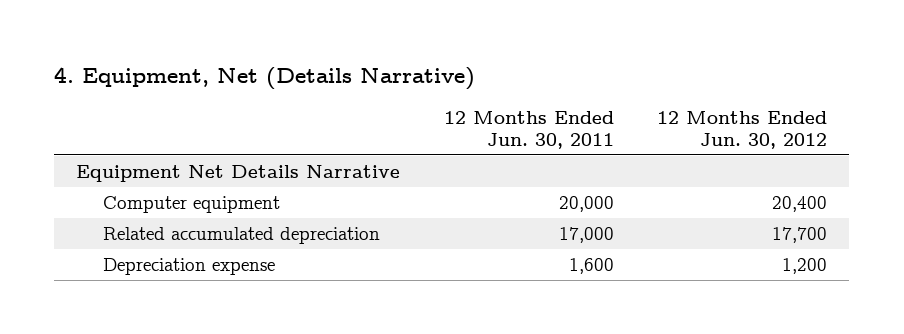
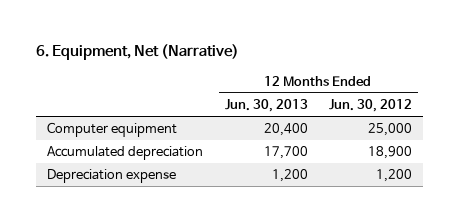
[54,67,476,91] 4. Equipment, Net (Details Narrative) -> [36,44,240,61] 6. Equipment, Net (Narrative)
[443,111,614,149] 12 Months Ended Jun. 30, 2011 -> none
none -> [224,99,308,113] Jun. 30, 2013
[76,164,401,182] Equipment Net Details Narrative -> none
[772,195,828,212] 20,400 -> [368,123,413,137] 25,000
[103,226,381,244] Related accumulated depreciation -> [46,146,203,161] Accumulated depreciation
[772,226,828,243] 17,700 -> [368,146,413,160] 18,900

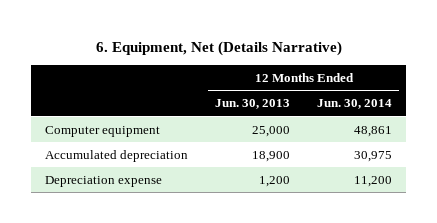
[36,44,240,61] 6. Equipment, Net (Narrative) -> [95,40,342,56] 6. Equipment, Net (Details Narrative)
[329,99,413,113] Jun. 30, 2012 -> none
none -> [317,99,393,110] Jun. 30, 2014
[263,123,308,137] 20,400 -> [252,126,291,138] 25,000
[263,146,308,160] 17,700 -> [252,151,291,163] 18,900

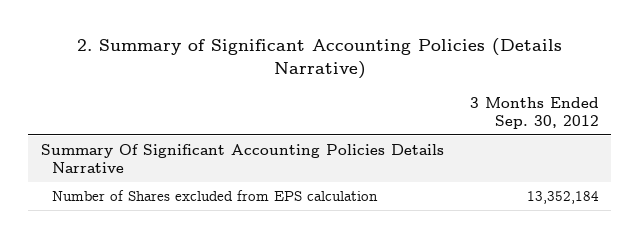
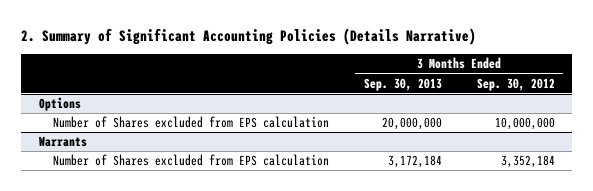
none -> [363,77,442,91] Sep. 30, 2013
[40,144,444,173] Summary Of Significant Accounting Policies Details Narrative -> none
none -> [38,97,81,112] Options
[526,191,599,205] 13,352,184 -> [494,117,555,131] 10,000,000
none -> [38,136,87,148] Warrants
none -> [53,154,330,167] Number of Shares excluded from EPS calculation

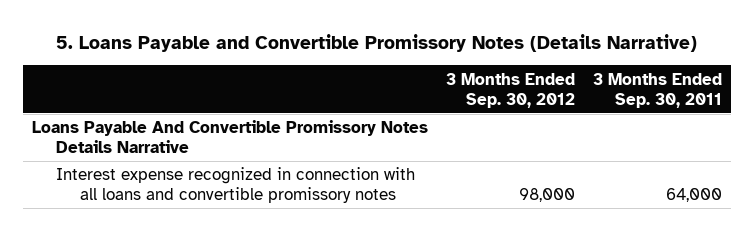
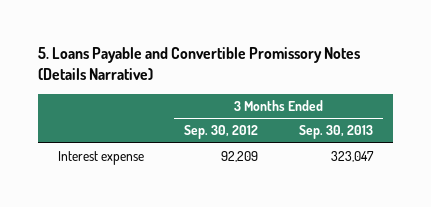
[592,72,722,108] 3 Months Ended Sep. 30, 2011 -> none
none -> [298,125,373,140] Sep. 30, 2013
[32,120,429,154] Loans Payable And Convertible Promissory Notes Details Narrative -> none
[55,167,415,204] Interest expense recognized in connection with all loans and convertible promissory notes -> none
none -> [58,151,145,166] Interest expense

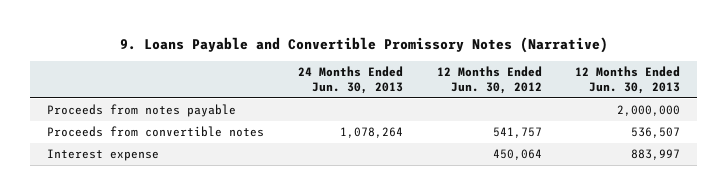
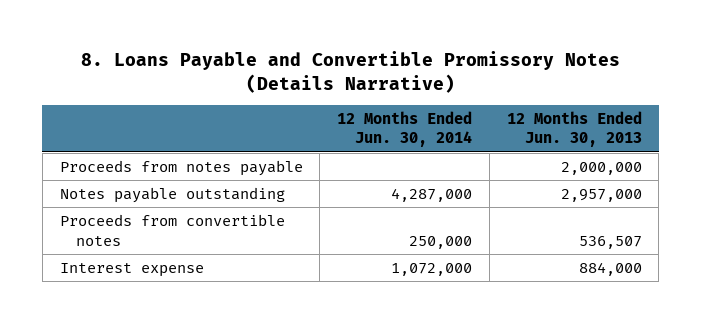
[119,36,608,53] 9. Loans Payable and Convertible Promissory Notes (Narrative) -> [80,50,620,93] 8. Loans Payable and Convertible Promissory Notes (Details Narrative)
[297,65,403,95] 24 Months Ended Jun. 30, 2013 -> none
[436,65,542,95] 12 Months Ended Jun. 30, 2012 -> none
none -> [337,110,473,148] 12 Months Ended Jun. 30, 2014
none -> [59,187,285,204] Notes payable outstanding
[631,149,681,161] 883,997 -> [578,262,642,277] 884,000

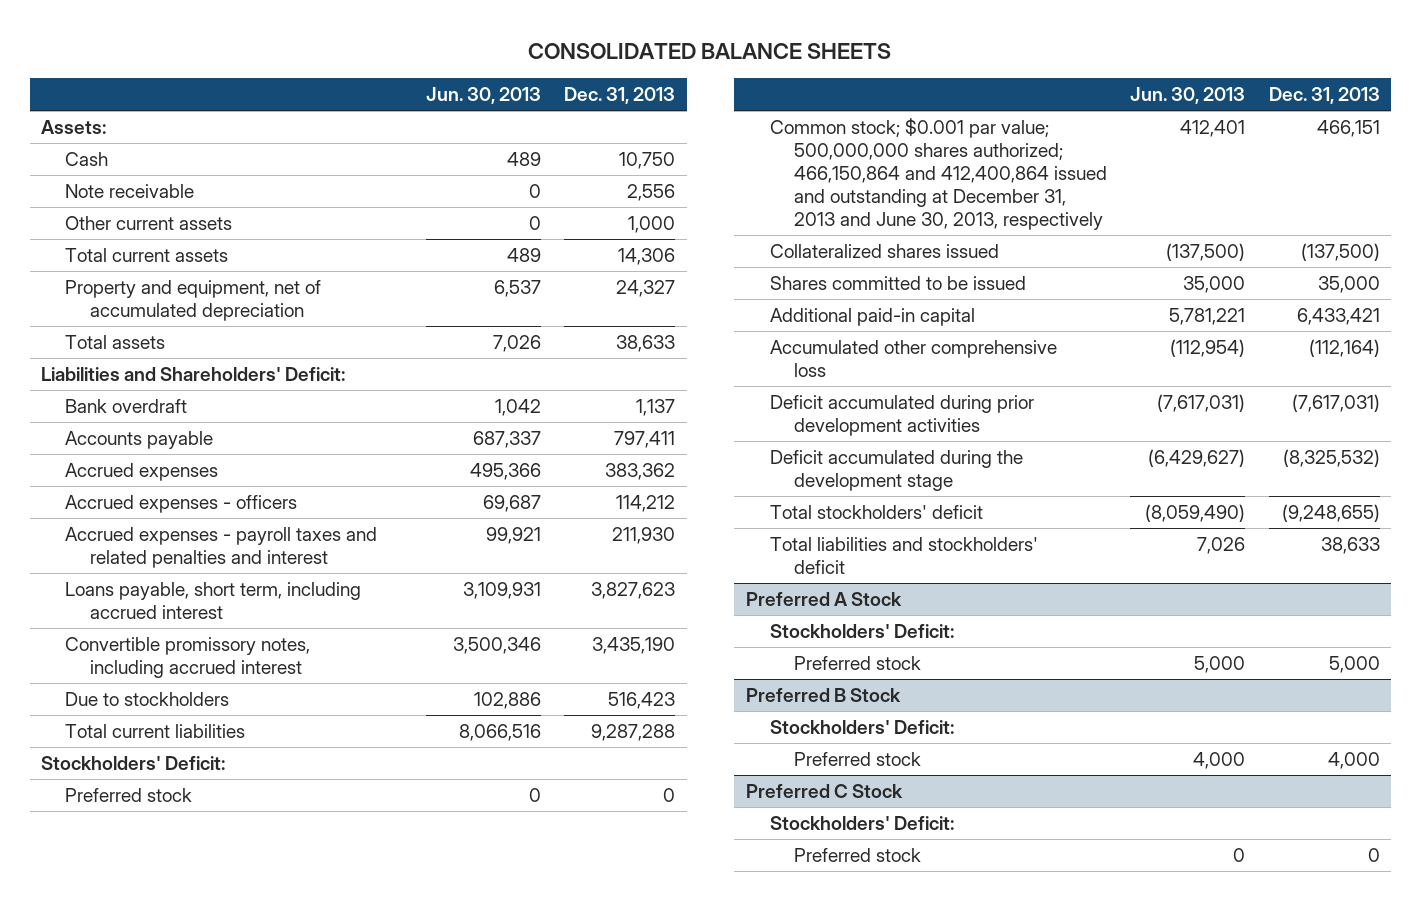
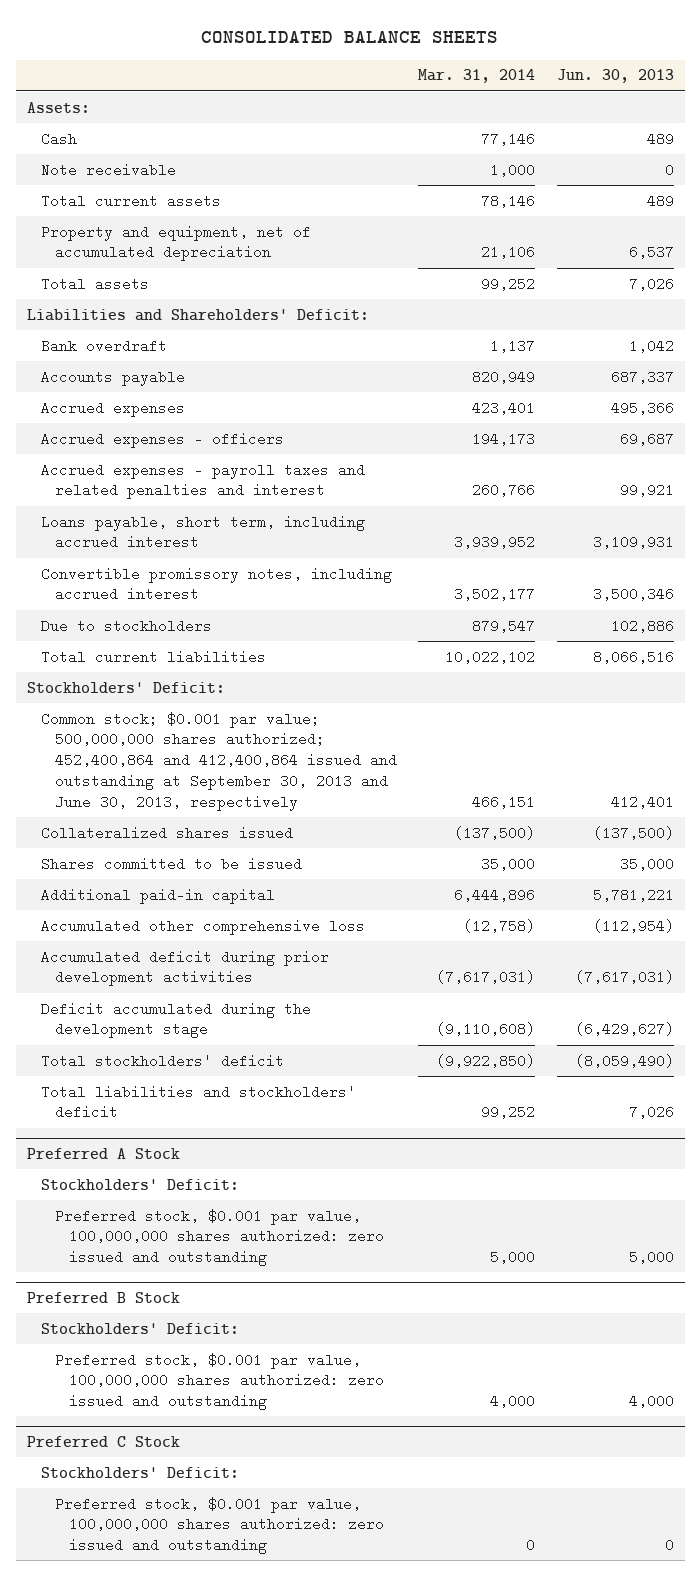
[563,87,675,105] Dec. 31, 2013 -> none
none -> [418,69,536,84] Mar. 31, 2014
[65,216,233,231] Other current assets -> none
[65,788,193,803] Preferred stock -> none
[770,118,1108,230] Common stock; $0.001 par value; 500,000,000 shares authorized; 466,150,864 and 412,400,864 issued and outstanding at December 31, 2013 and June 30, 2013, respectively -> [40,711,397,811] Common stock; $0.001 par value; 500,000,000 shares authorized; 452,400,864 and 412,400,864 issued and outstanding at September 30, 2013 and June 30, 2013, respectively
[770,395,1035,436] Deficit accumulated during prior development activities -> [40,949,329,987] Accumulated deficit during prior development activities
[794,656,922,671] Preferred stock -> [54,1208,385,1267] Preferred stock, $0.001 par value, 100,000,000 shares authorized: zero issued and outstanding
[794,752,922,767] Preferred stock -> [54,1352,385,1411] Preferred stock, $0.001 par value, 100,000,000 shares authorized: zero issued and outstanding
[794,848,922,863] Preferred stock -> [54,1496,385,1555] Preferred stock, $0.001 par value, 100,000,000 shares authorized: zero issued and outstanding

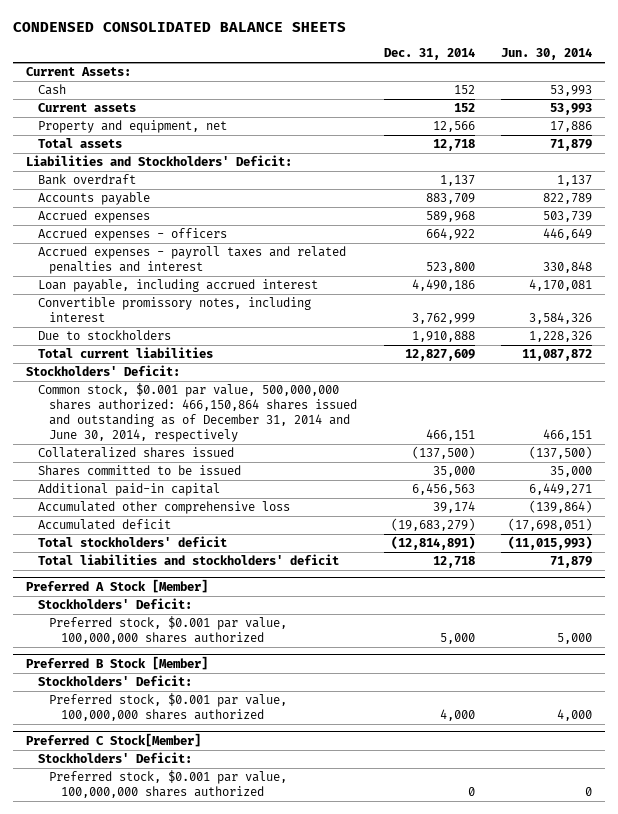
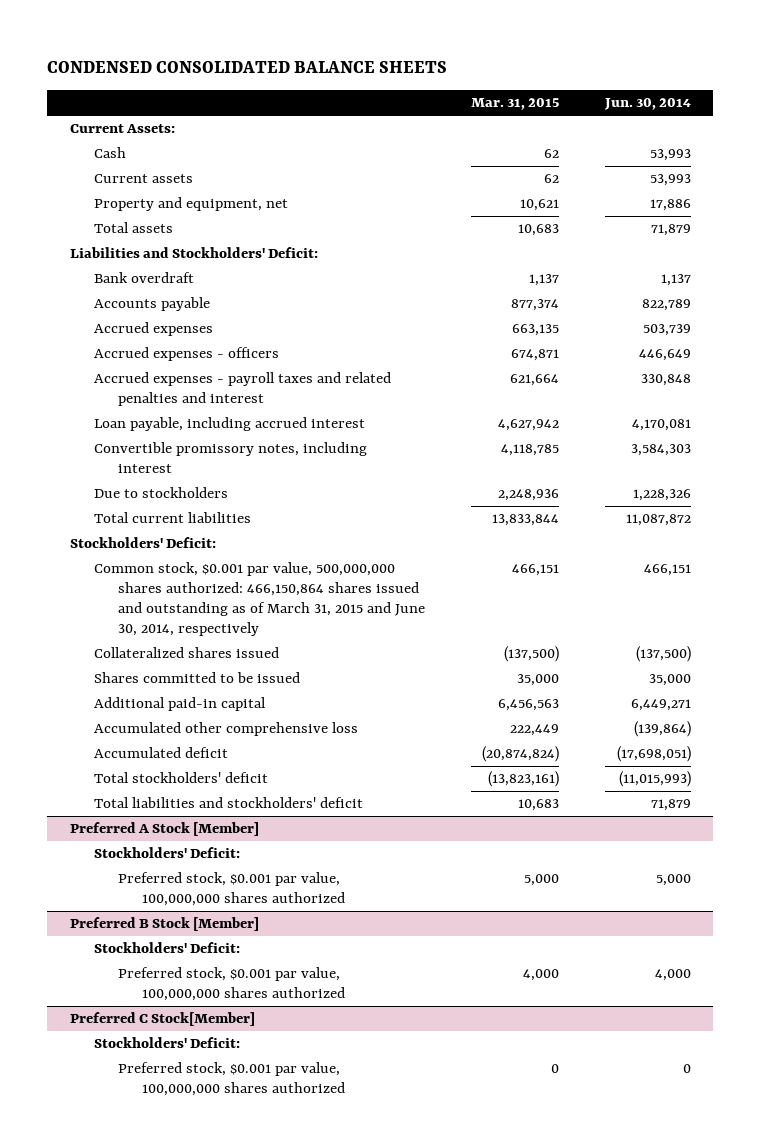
[383,48,475,61] Dec. 31, 2014 -> none
none -> [470,98,559,111] Mar. 31, 2015
[528,312,592,325] 3,584,326 -> [630,444,691,457] 3,584,303
[37,383,358,442] Common stock, $0.001 par value, 500,000,000 shares authorized: 466,150,864 shares issued and outstanding as of December 31, 2014 and June 30, 2014, respectively -> [93,562,425,637] Common stock, $0.001 par value, 500,000,000 shares authorized: 466,150,864 shares issued and outstanding as of March 31, 2015 and June 30, 2014, respectively

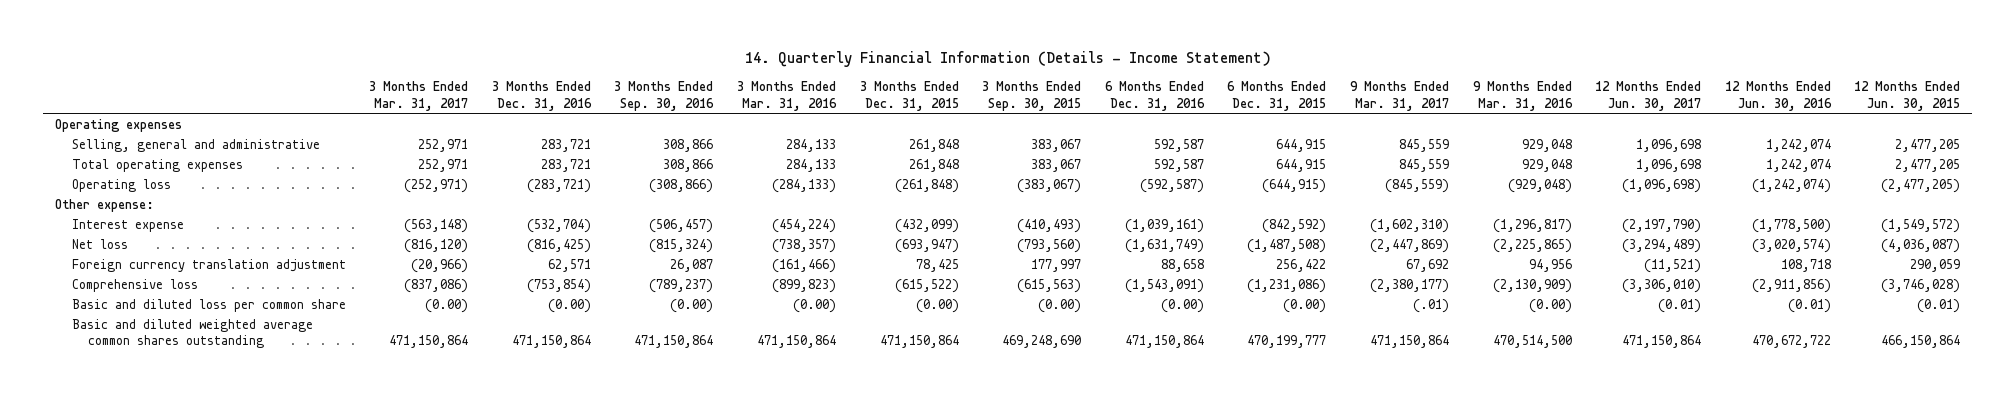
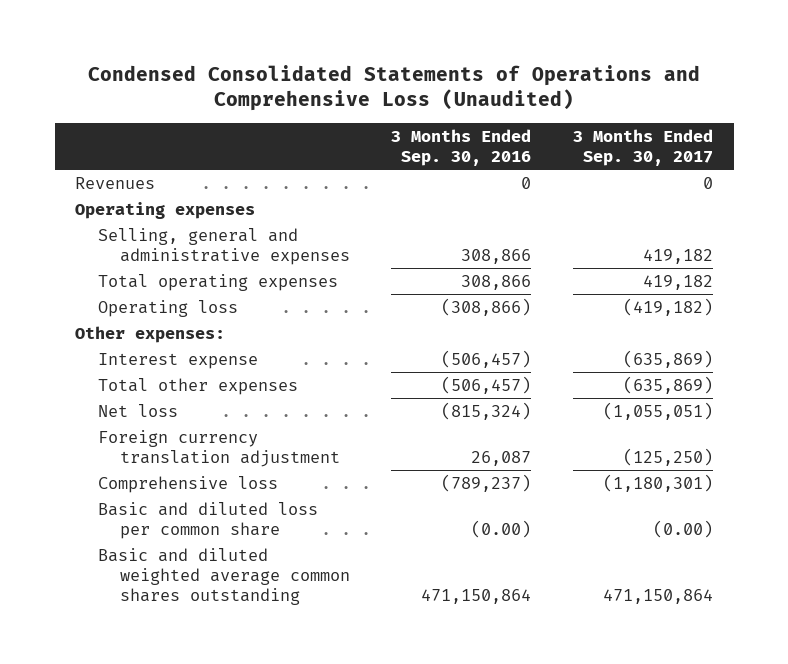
[744,51,1271,68] 14. Quarterly Financial Information (Details - Income Statement) -> [88,64,701,112] Condensed Consolidated Statements of Operations and Comprehensive Loss (Unaudited)
[369,81,469,111] 3 Months Ended Mar. 31, 2017 -> none
[491,81,592,111] 3 Months Ended Dec. 31, 2016 -> none
[736,81,837,111] 3 Months Ended Mar. 31, 2016 -> none
[859,81,959,111] 3 Months Ended Dec. 31, 2015 -> none
[982,81,1082,111] 3 Months Ended Sep. 30, 2015 -> none
[1104,81,1205,111] 6 Months Ended Dec. 31, 2016 -> none
[1227,81,1327,111] 6 Months Ended Dec. 31, 2015 -> none
[1350,81,1450,111] 9 Months Ended Mar. 31, 2017 -> none
[1472,81,1573,111] 9 Months Ended Mar. 31, 2016 -> none
[1595,81,1702,111] 12 Months Ended Jun. 30, 2017 -> none
[1724,81,1832,111] 12 Months Ended Jun. 30, 2016 -> none
[1854,81,1961,111] 12 Months Ended Jun. 30, 2015 -> none
none -> [572,128,713,167] 3 Months Ended Sep. 30, 2017
none -> [75,176,156,189] Revenues
[71,138,320,152] Selling, general and administrative -> [97,227,350,266] Selling, general and administrative expenses
[54,198,154,212] Other expense: -> [75,325,226,343] Other expenses:
none -> [97,377,298,395] Total other expenses

